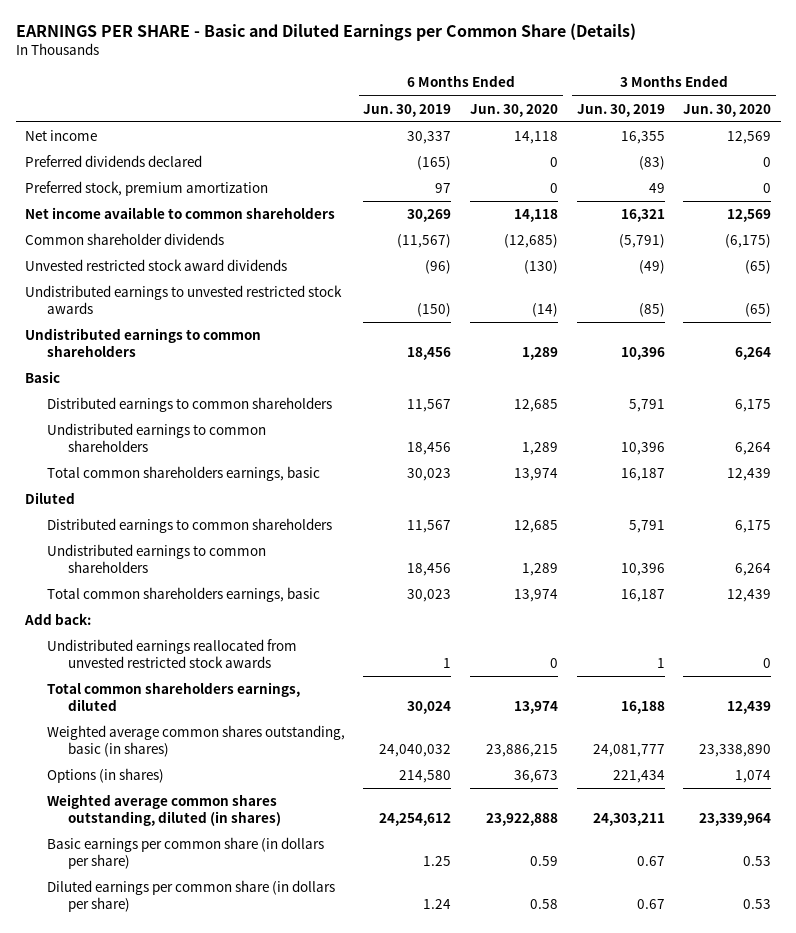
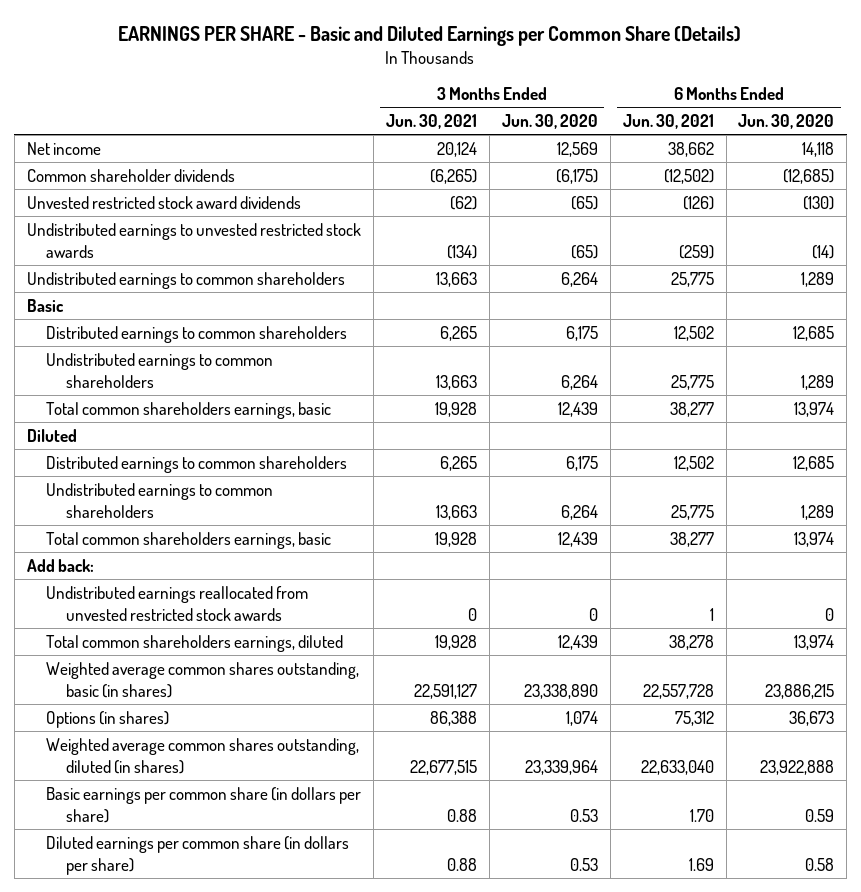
[363,103,452,117] Jun. 30, 2019 -> none
[576,103,665,117] Jun. 30, 2019 -> none
none -> [386,114,478,130] Jun. 30, 2021
none -> [622,114,714,130] Jun. 30, 2021
[24,155,202,168] Preferred dividends declared -> none
[24,181,268,197] Preferred stock, premium amortization -> none
[24,207,335,220] Net income available to common shareholders -> none

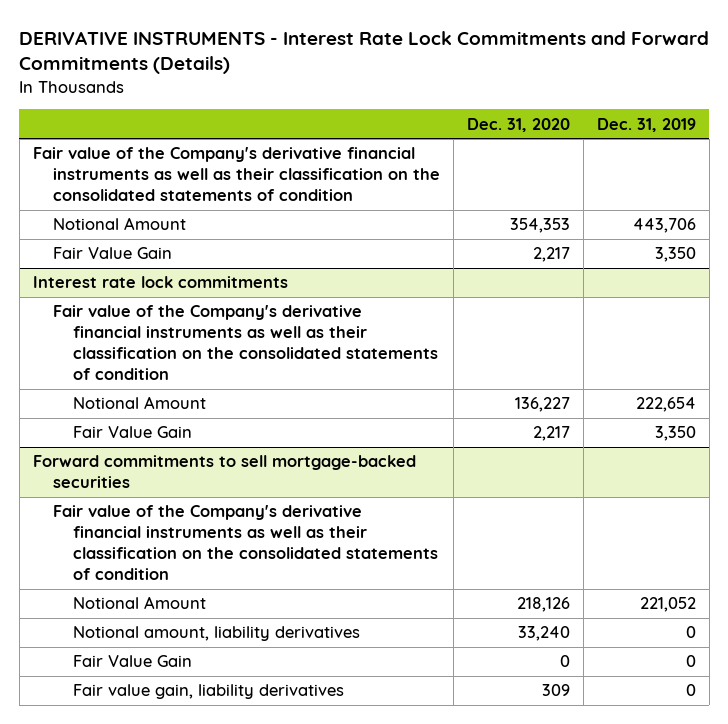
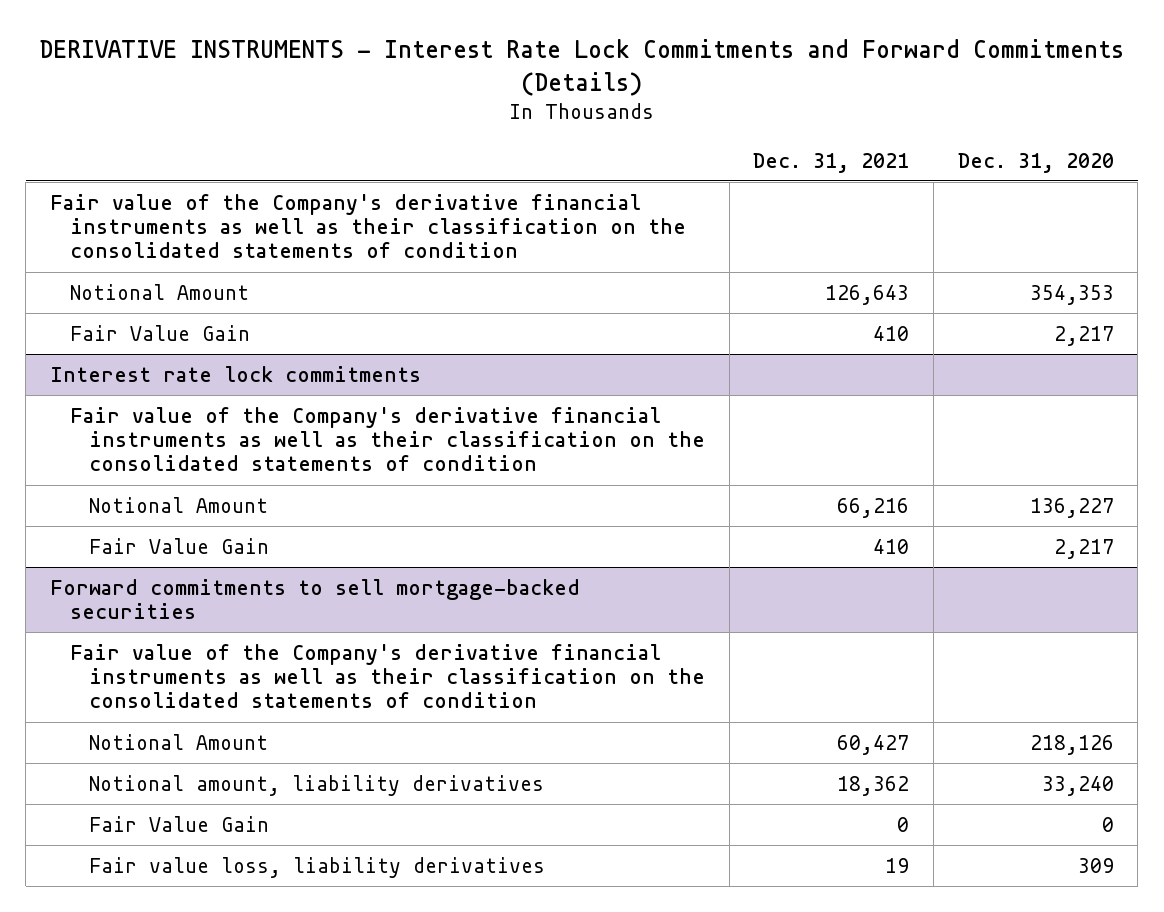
[596,117,696,132] Dec. 31, 2019 -> none
none -> [753,152,910,173] Dec. 31, 2021
[73,684,345,700] Fair value gain, liability derivatives -> [89,856,546,878] Fair value loss, liability derivatives

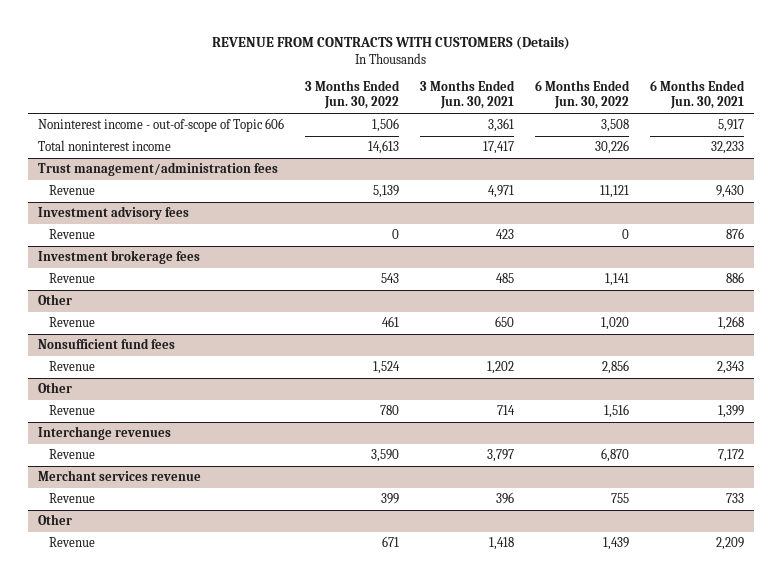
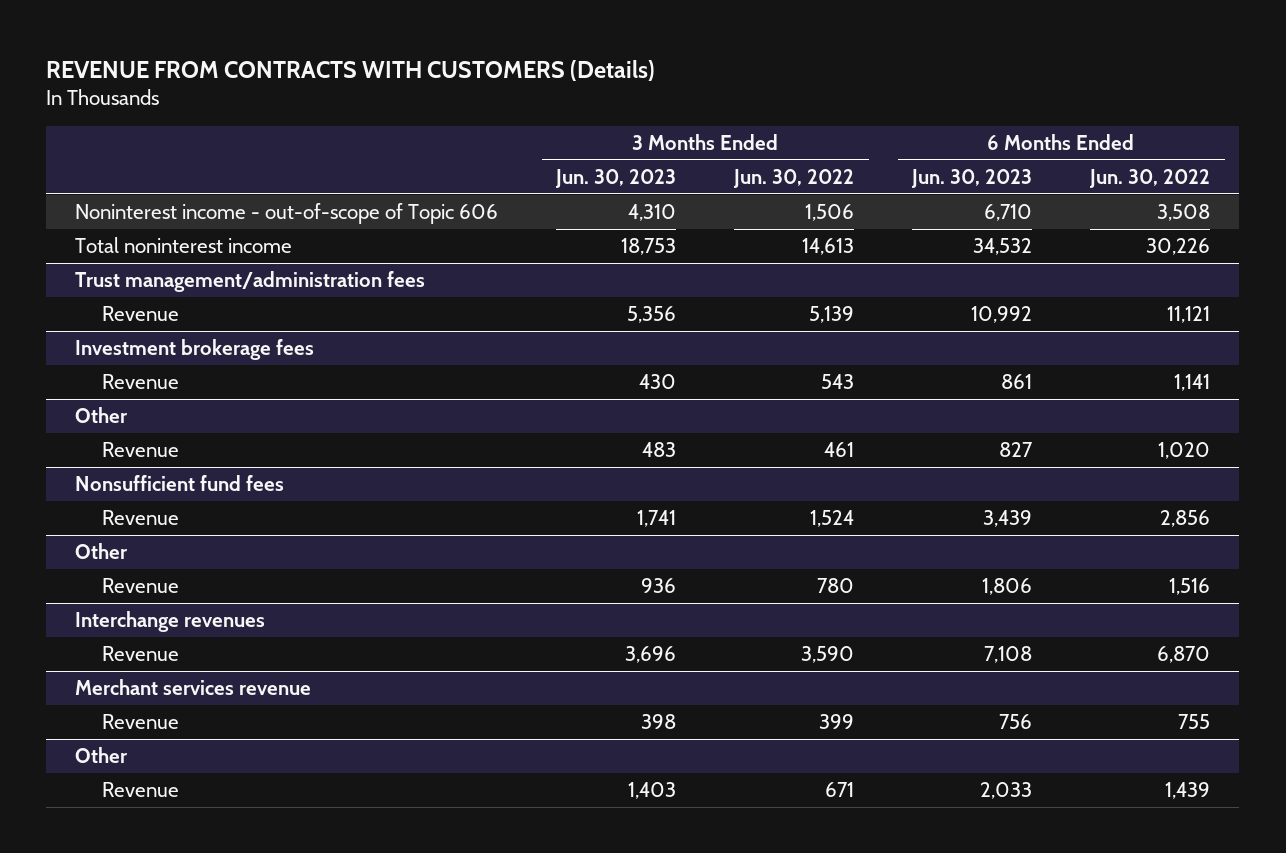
[419,80,515,110] 3 Months Ended Jun. 30, 2021 -> none
[649,80,745,110] 6 Months Ended Jun. 30, 2021 -> none
none -> [555,168,677,188] Jun. 30, 2023
none -> [911,168,1033,188] Jun. 30, 2023
[38,206,190,221] Investment advisory fees -> none
[49,229,96,240] Revenue -> none

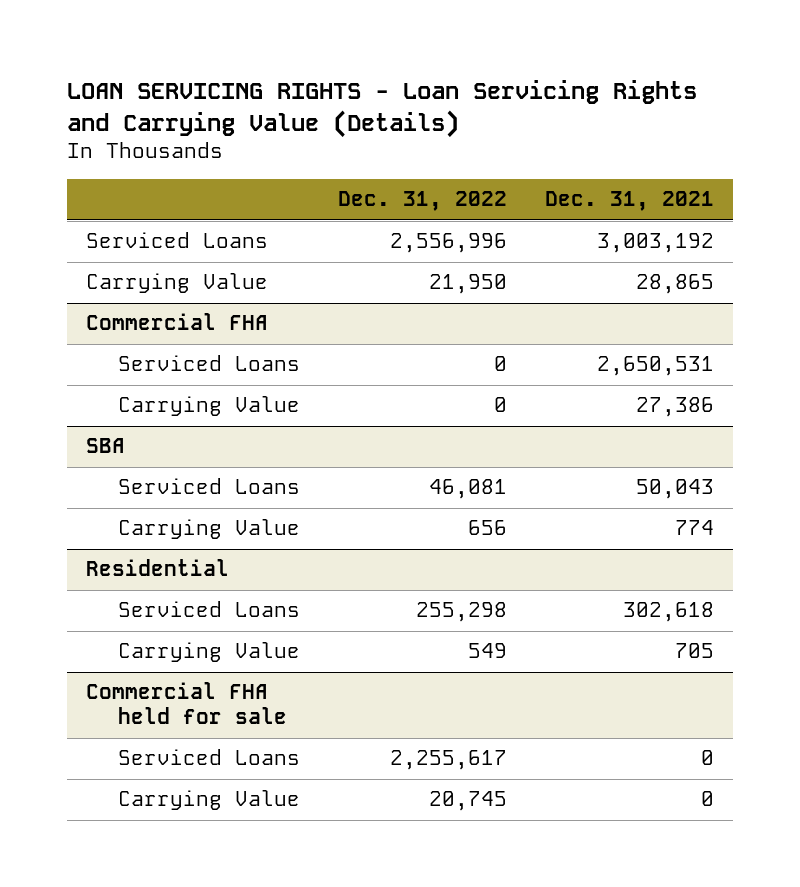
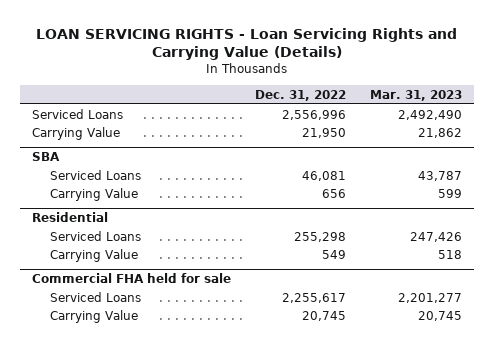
[545,191,715,212] Dec. 31, 2021 -> none
none -> [369,89,462,101] Mar. 31, 2023
[86,313,269,331] Commercial FHA -> none
[117,355,300,372] Serviced Loans -> none
[117,396,300,417] Carrying Value -> none

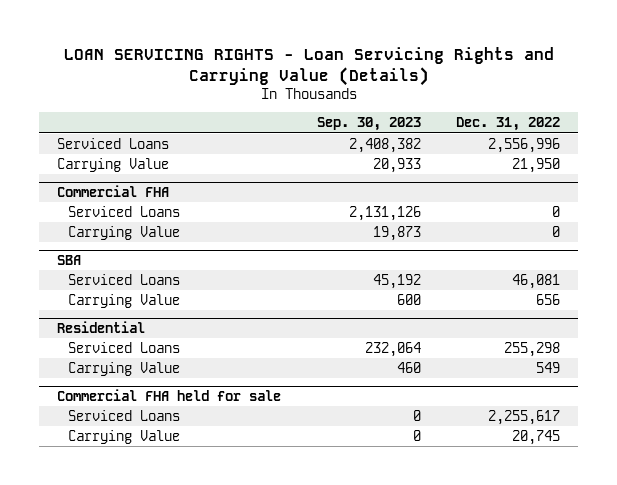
[369,89,462,101] Mar. 31, 2023 -> none
none -> [316,117,421,132] Sep. 30, 2023
none -> [56,184,169,197] Commercial FHA
none -> [67,205,180,217] Serviced Loans
none -> [67,225,180,240] Carrying Value

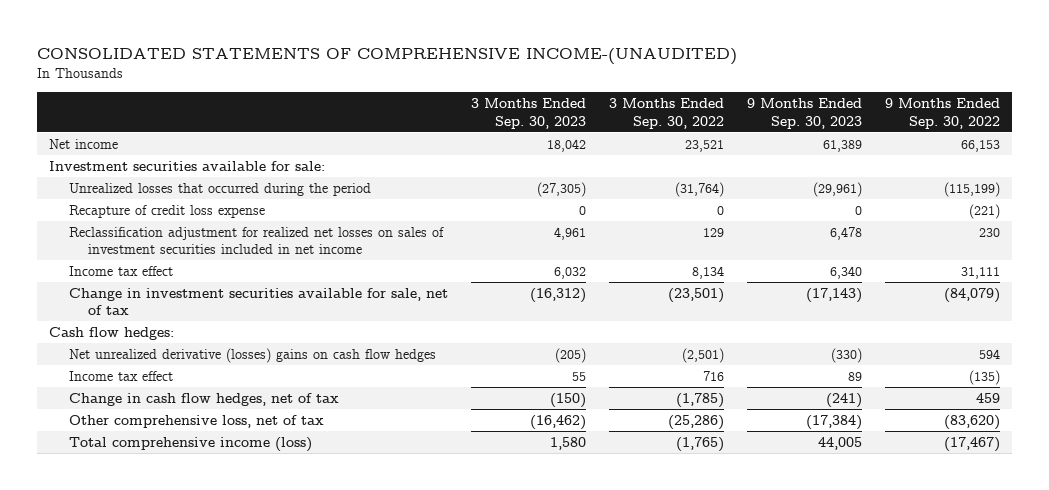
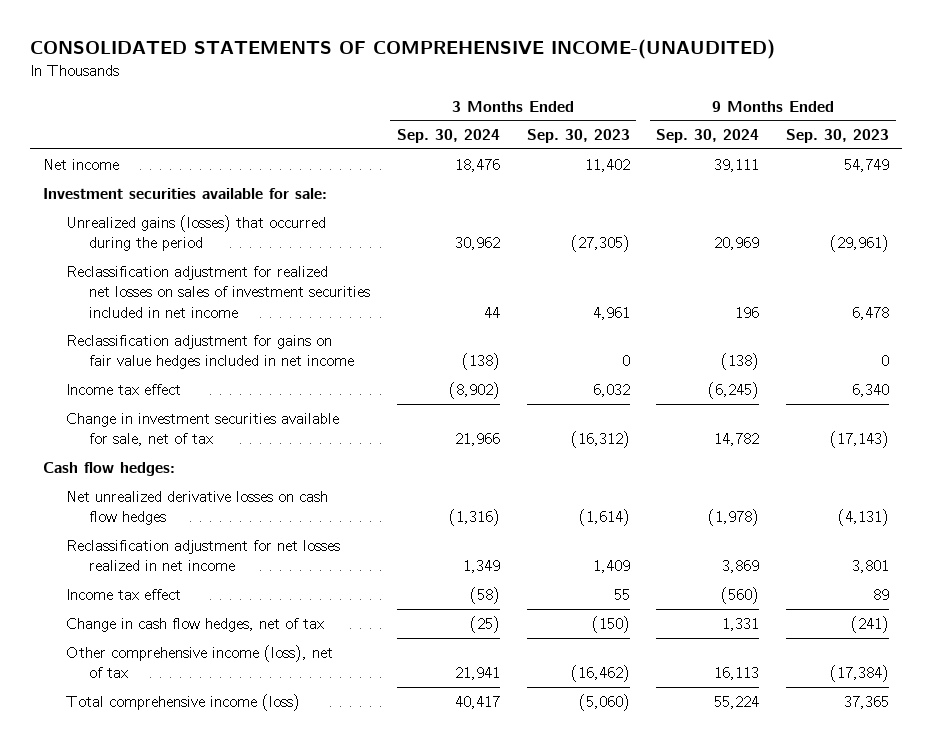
[608,98,724,129] 3 Months Ended Sep. 30, 2022 -> none
[885,98,1001,129] 9 Months Ended Sep. 30, 2022 -> none
none -> [396,129,500,144] Sep. 30, 2024
none -> [656,129,760,144] Sep. 30, 2024
[546,138,586,152] 18,042 -> [584,158,630,172] 11,402
[823,139,863,152] 61,389 -> [843,158,889,172] 54,749
[68,204,265,218] Recapture of credit loss expense -> none
[68,182,371,196] Unrealized losses that occurred during the period -> [66,214,327,252] Unrealized gains (losses) that occurred during the period
none -> [66,334,355,370] Reclassification adjustment for gains on fair value hedges included in net income
[68,347,436,363] Net unrealized derivative (losses) gains on cash flow hedges -> [66,490,329,526] Net unrealized derivative losses on cash flow hedges
[554,347,586,363] (205) -> [578,509,630,527] (1,614)
[831,347,863,363] (330) -> [837,509,889,527] (4,131)
none -> [66,539,341,572] Reclassification adjustment for net losses realized in net income
[68,414,324,428] Other comprehensive loss, net of tax -> [66,644,334,679] Other comprehensive income (loss), net of tax
[549,436,586,450] 1,580 -> [578,693,630,711] (5,060)
[818,436,863,450] 44,005 -> [843,695,889,709] 37,365

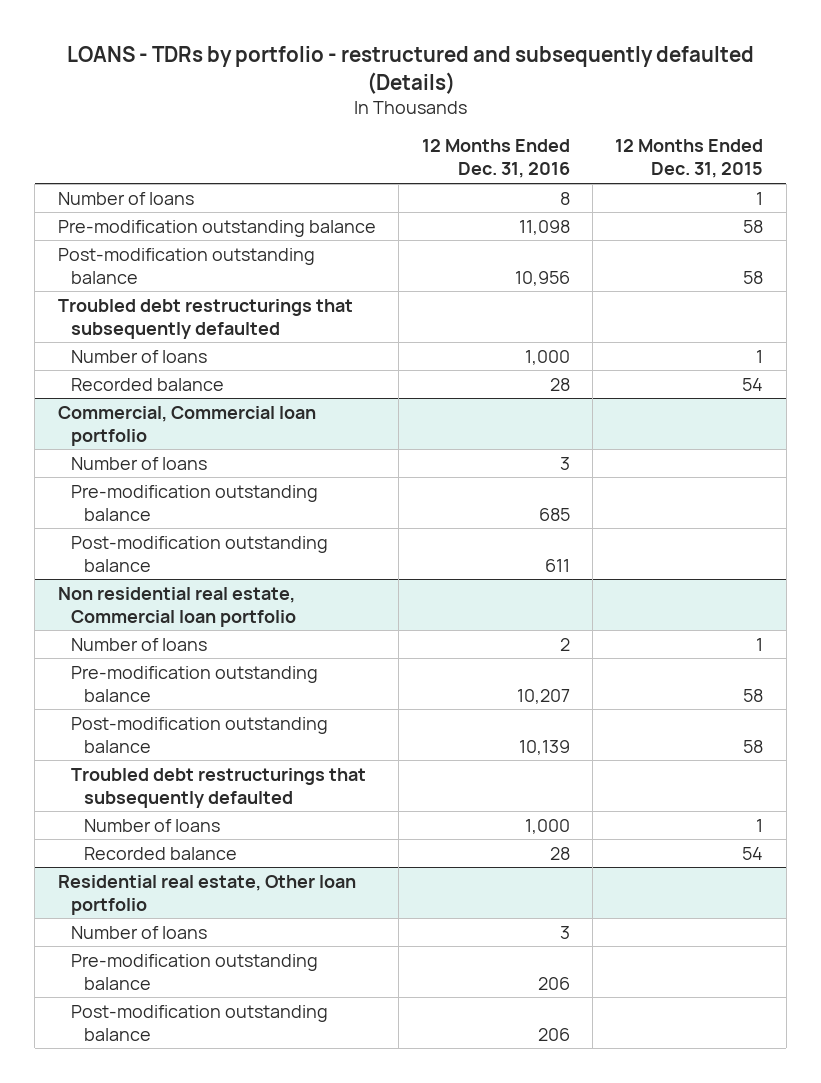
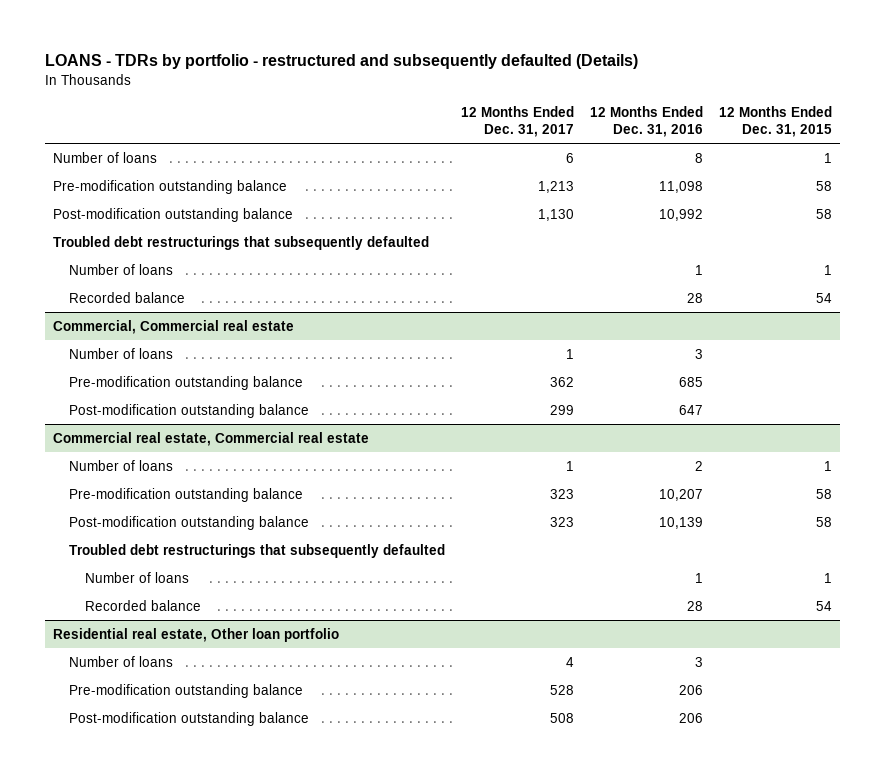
none -> [460,105,574,138] 12 Months Ended Dec. 31, 2017
[514,270,570,286] 10,956 -> [658,208,703,221] 10,992
[524,349,570,365] 1,000 -> [694,264,703,275] 1
[57,405,316,446] Commercial, Commercial loan portfolio -> none
none -> [52,319,294,334] Commercial, Commercial real estate
[57,586,296,627] Non residential real estate, Commercial loan portfolio -> none
[544,558,570,572] 611 -> [678,404,703,415] 647
none -> [52,431,369,446] Commercial real estate, Commercial real estate
[524,818,570,834] 1,000 -> [694,572,703,583] 1

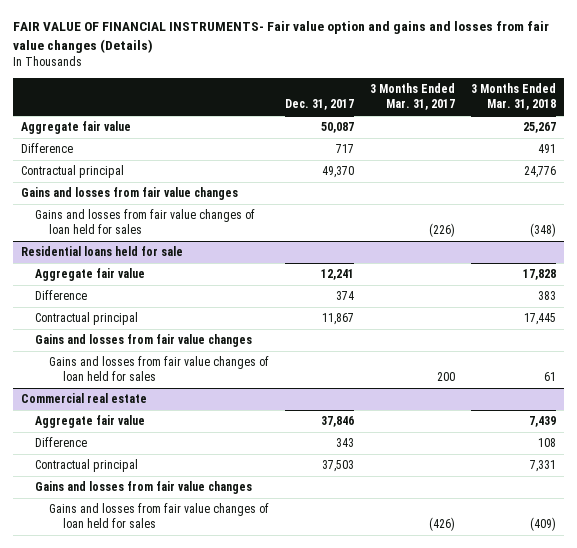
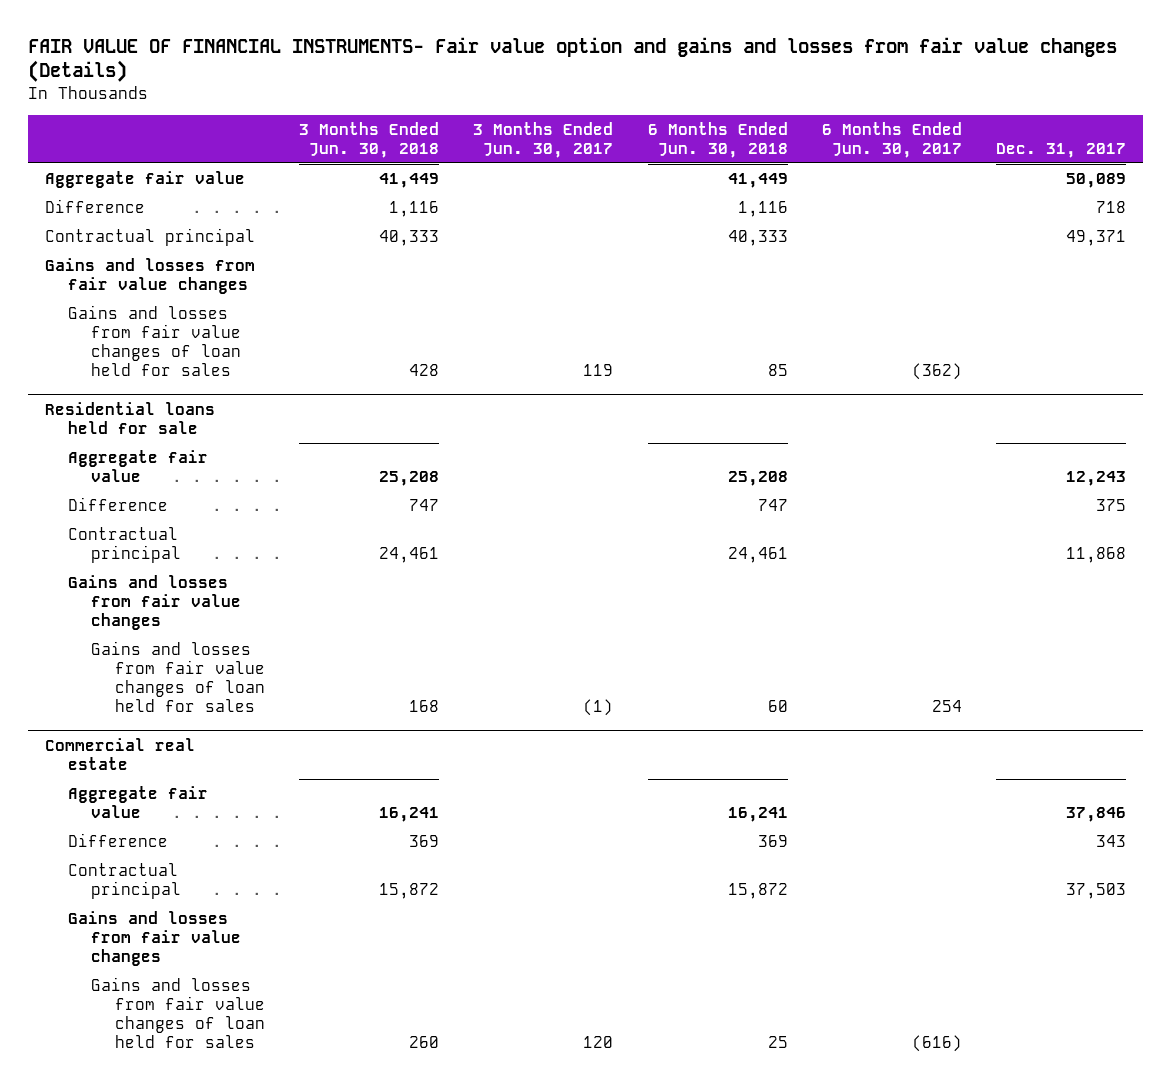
[370,83,456,111] 3 Months Ended Mar. 31, 2017 -> none
[471,83,557,111] 3 Months Ended Mar. 31, 2018 -> none
none -> [298,121,439,159] 3 Months Ended Jun. 30, 2018
none -> [473,121,614,159] 3 Months Ended Jun. 30, 2017
none -> [647,121,788,159] 6 Months Ended Jun. 30, 2018
none -> [821,121,962,159] 6 Months Ended Jun. 30, 2017
[321,122,355,134] 50,087 -> [1066,172,1127,188] 50,089
[336,144,355,154] 717 -> [1096,200,1127,213] 718
[322,166,355,179] 49,370 -> [1066,229,1127,246] 49,371
[321,269,355,281] 12,241 -> [1066,471,1127,487] 12,243
[336,291,355,301] 374 -> [1096,498,1127,511] 375
[322,313,355,326] 11,867 -> [1066,547,1127,564] 11,868

